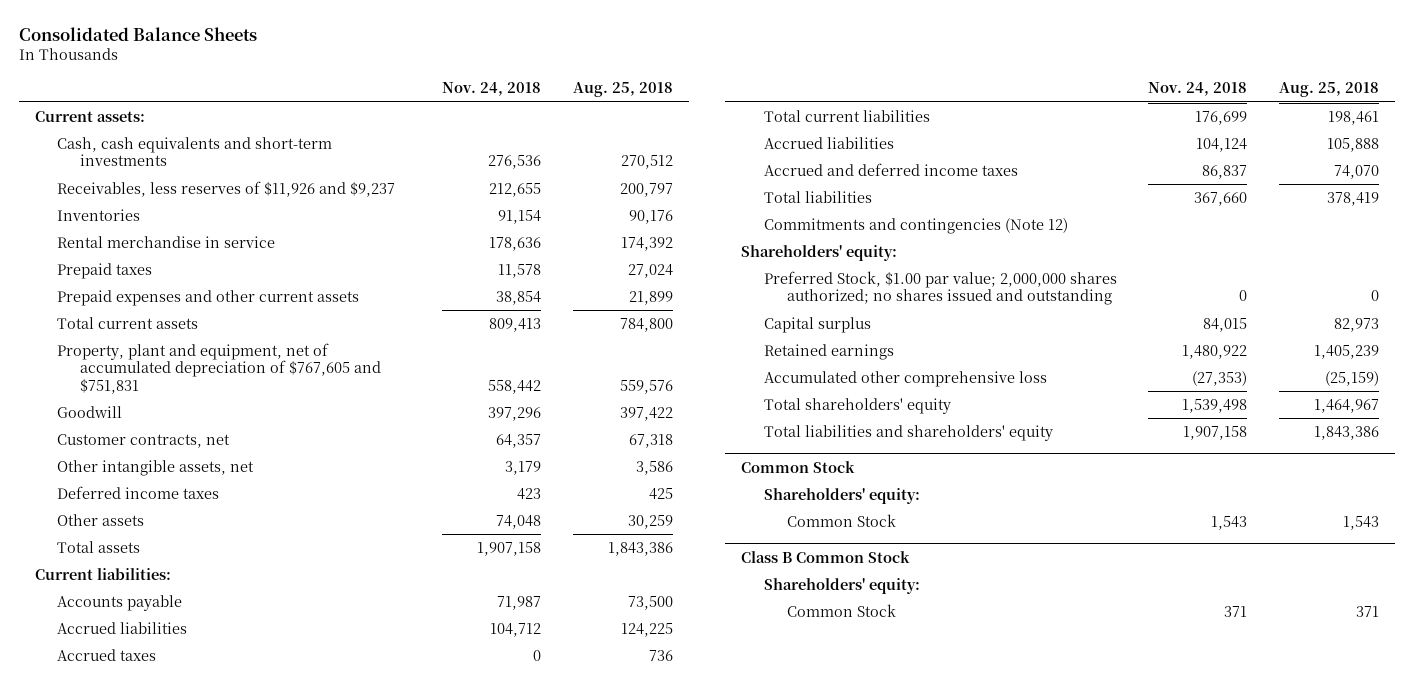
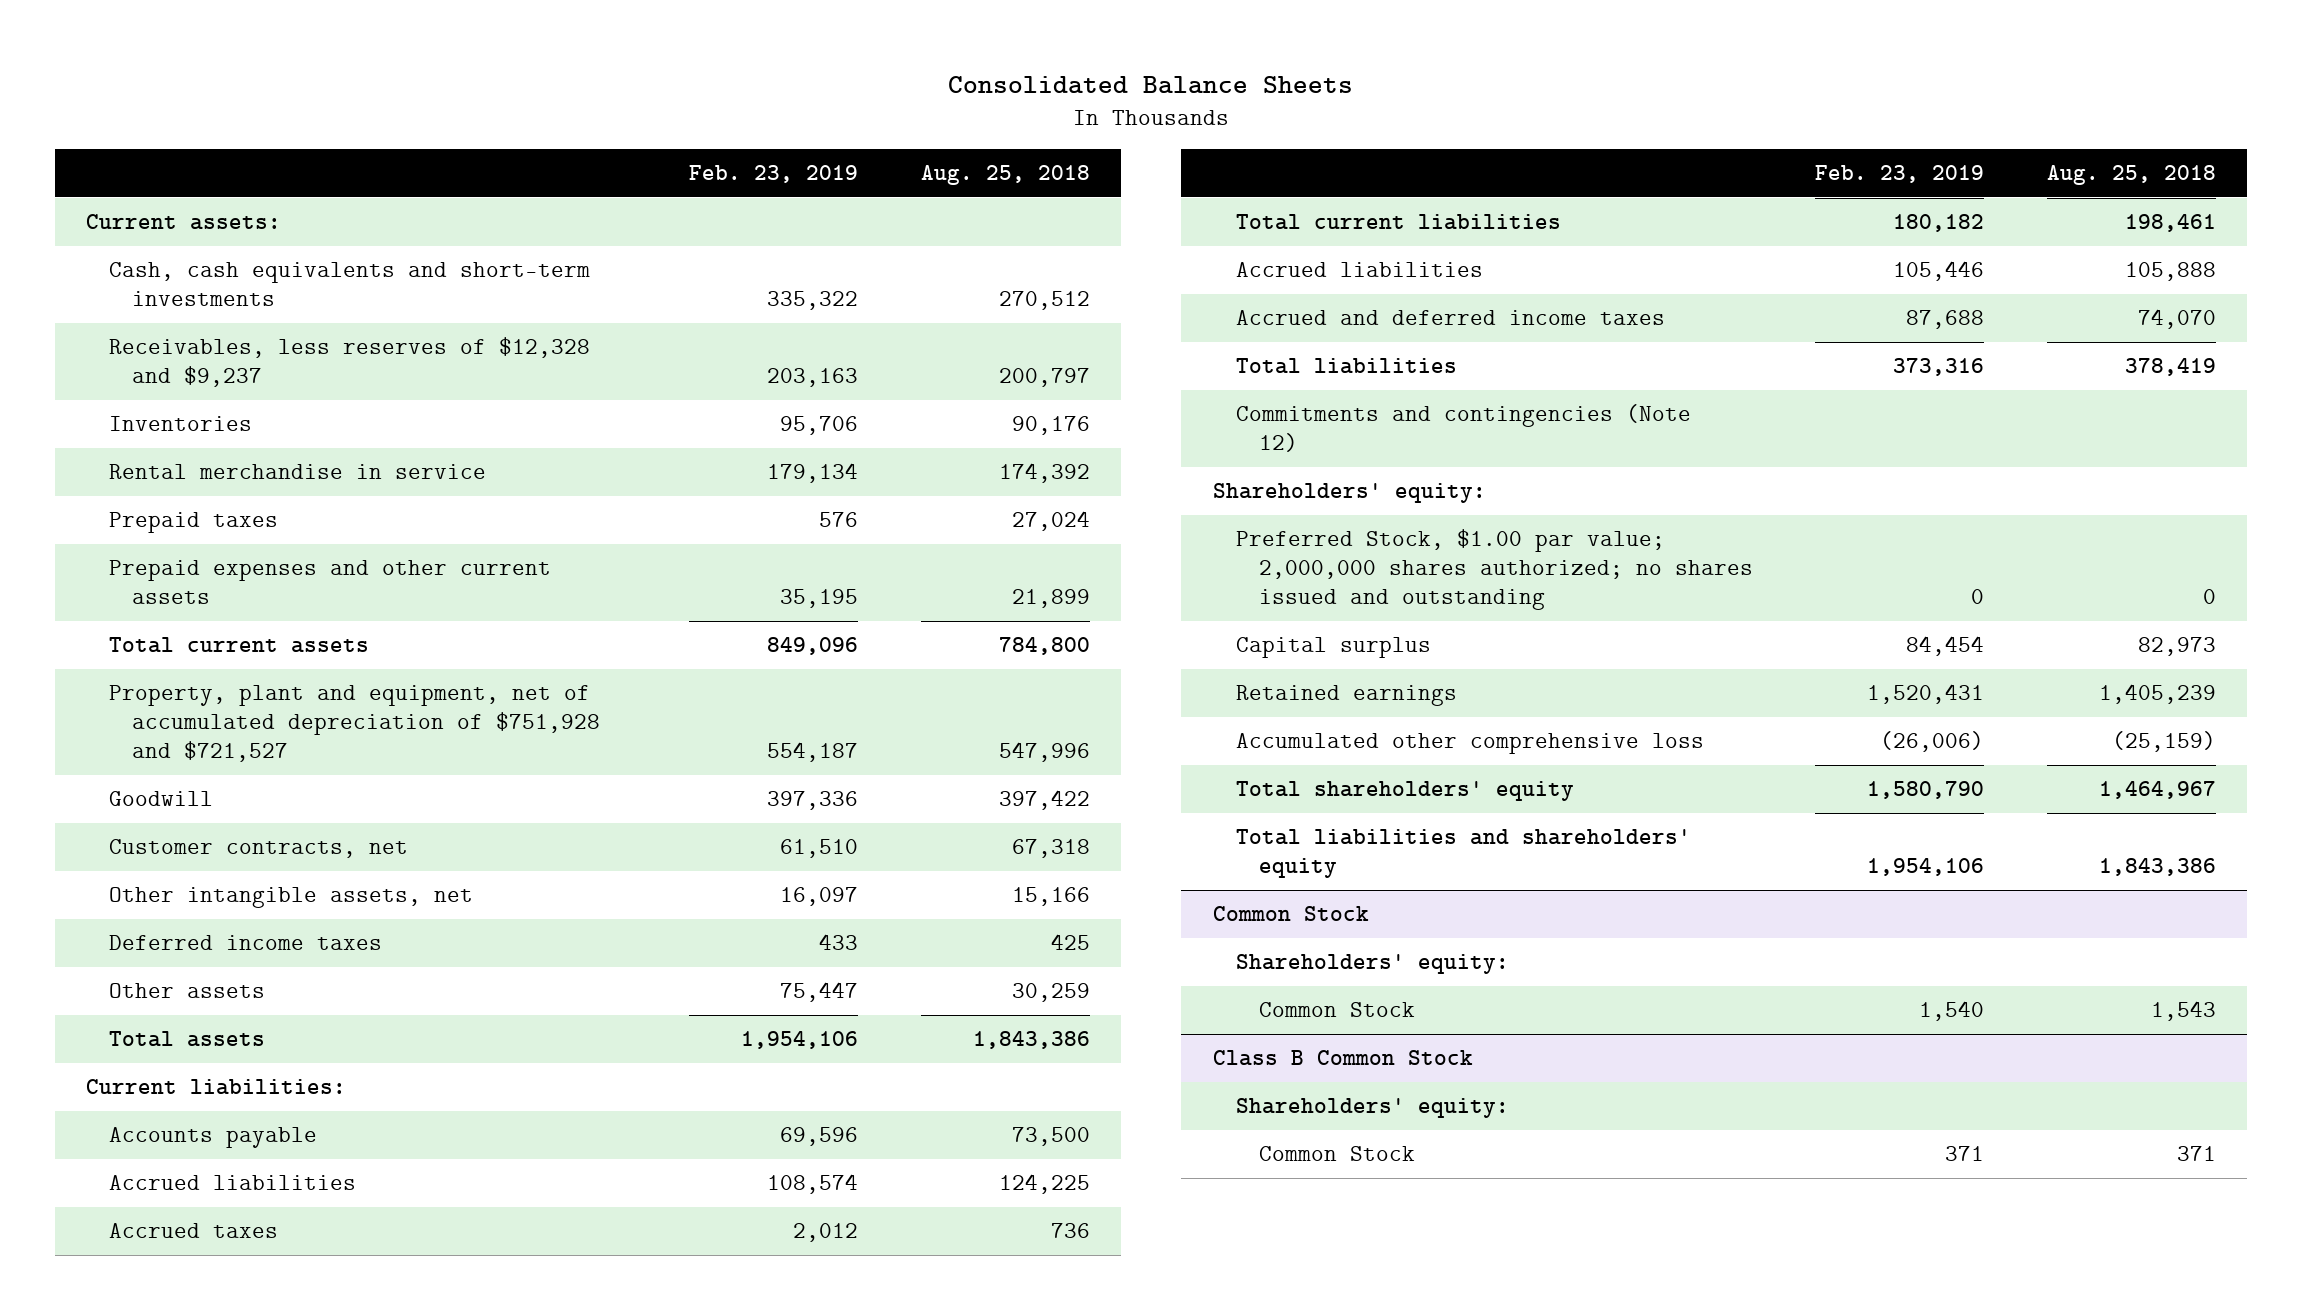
[442,82,542,97] Nov. 24, 2018 -> none
none -> [688,165,858,184] Feb. 23, 2019
[57,180,396,197] Receivables, less reserves of $11,926 and $9,237 -> [109,337,591,388] Receivables, less reserves of $12,328 and $9,237
[57,342,382,394] Property, plant and equipment, net of accumulated depreciation of $767,605 and $751,831 -> [109,685,601,763] Property, plant and equipment, net of accumulated depreciation of $751,928 and $721,527
[620,379,674,394] 559,576 -> [998,742,1090,763] 547,996
[636,460,674,475] 3,586 -> [1011,887,1090,907] 15,166

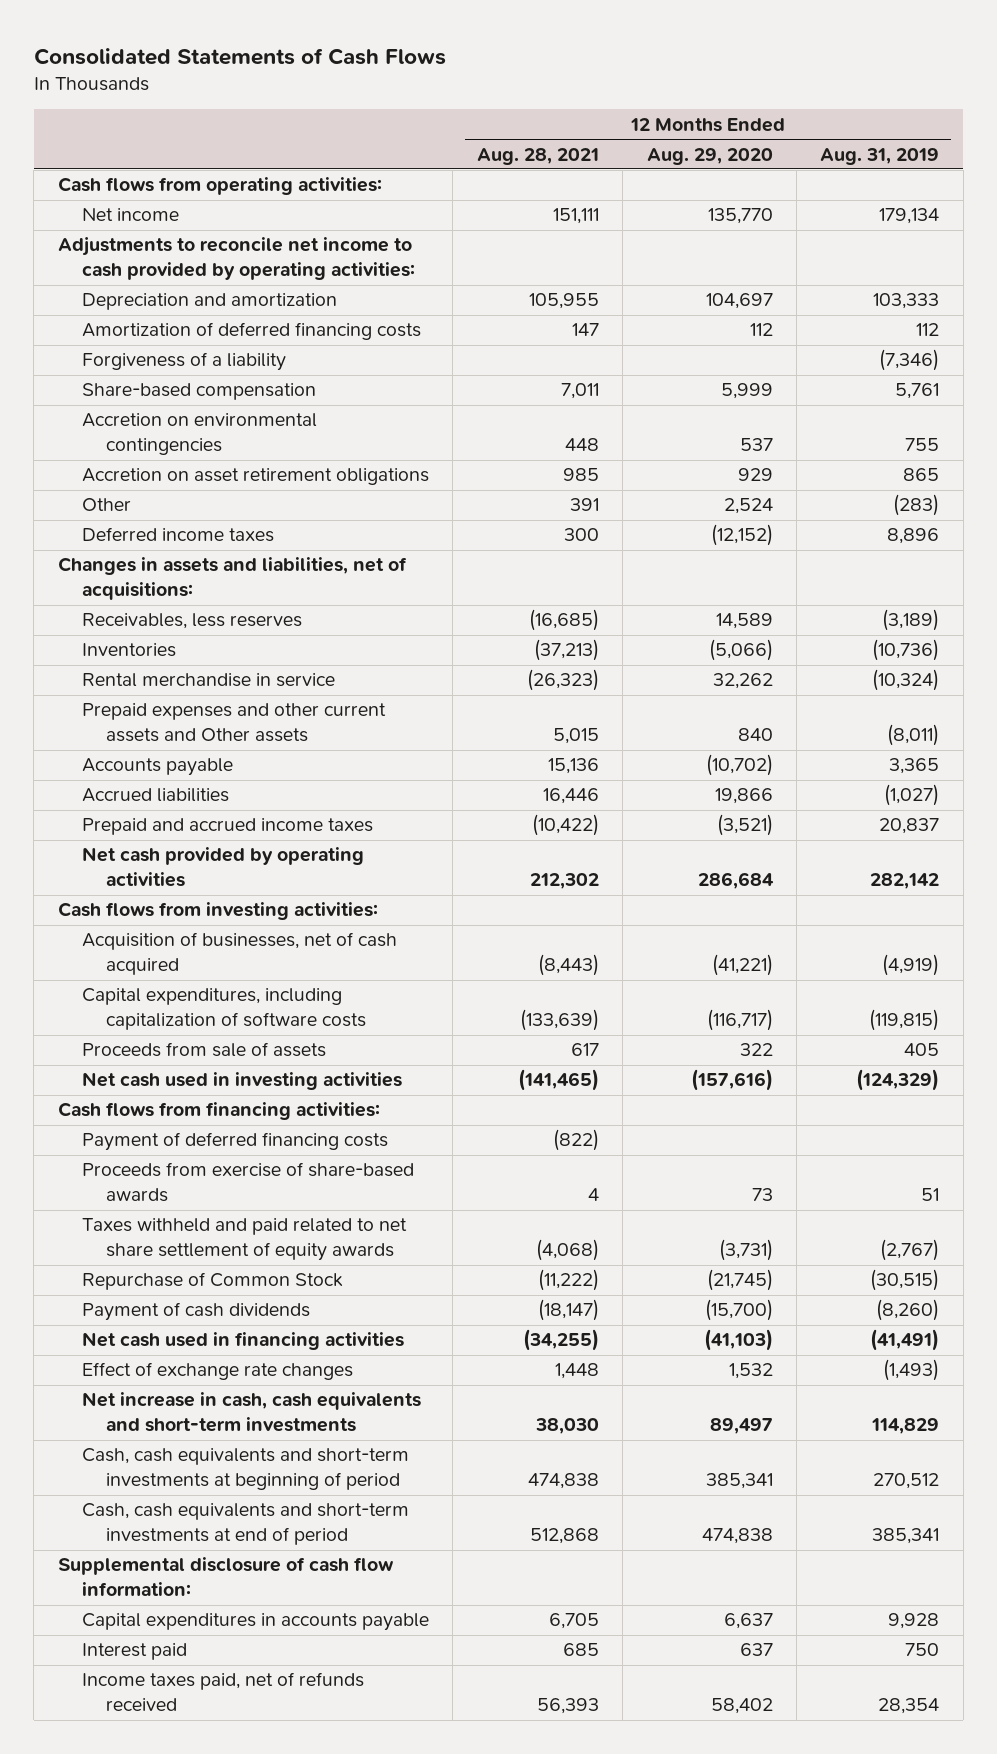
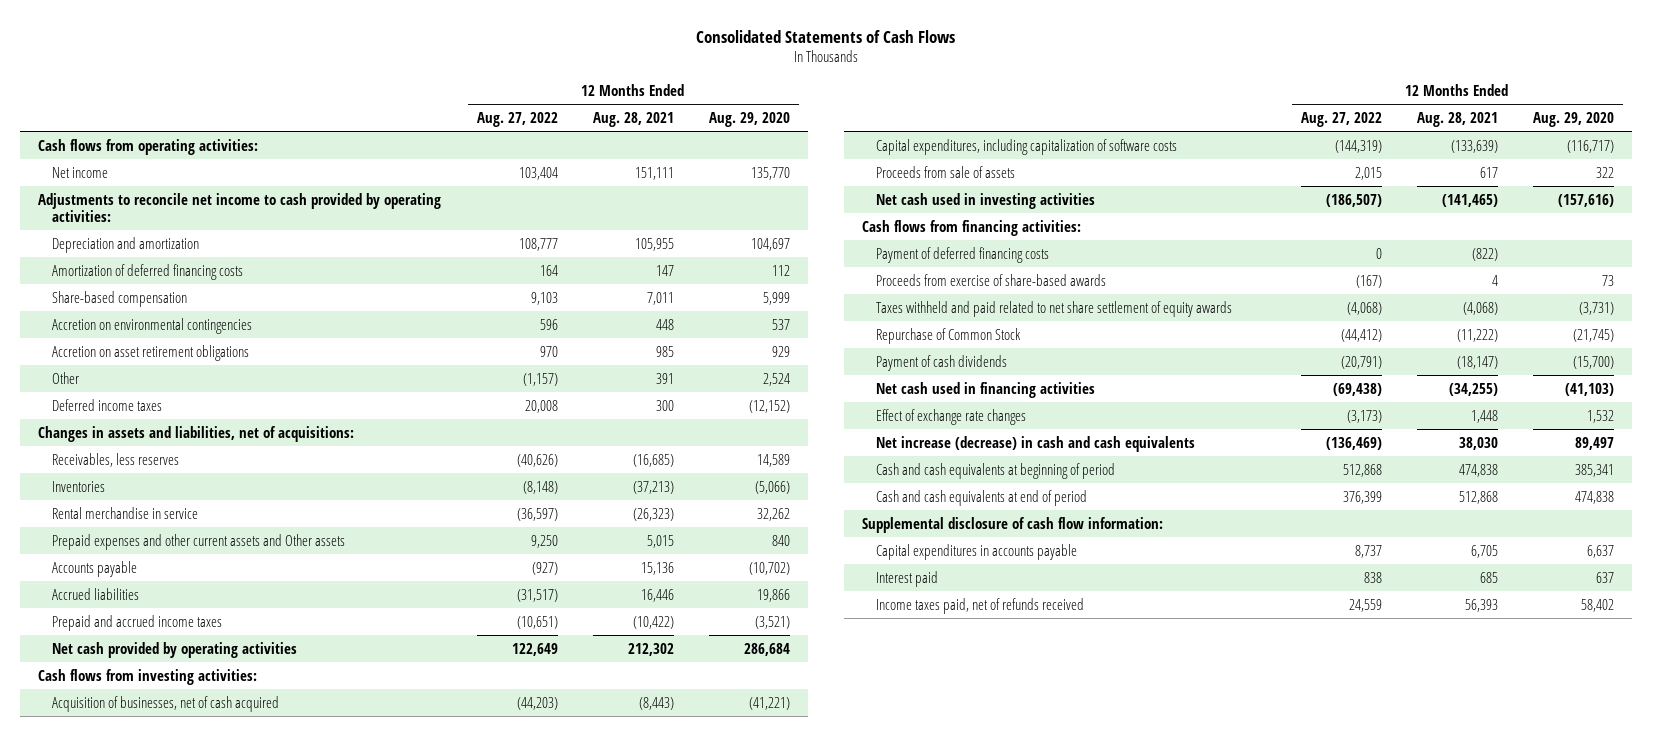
[820,147,940,165] Aug. 31, 2019 -> none
none -> [476,111,558,127] Aug. 27, 2022
[81,352,286,372] Forgiveness of a liability -> none
[81,1392,421,1433] Net increase in cash, cash equivalents and short-term investments -> [876,435,1196,452] Net increase (decrease) in cash and cash equivalents
[81,1448,409,1491] Cash, cash equivalents and short-term investments at beginning of period -> [876,462,1116,479] Cash and cash equivalents at beginning of period
[81,1503,409,1546] Cash, cash equivalents and short-term investments at end of period -> [876,489,1088,506] Cash and cash equivalents at end of period

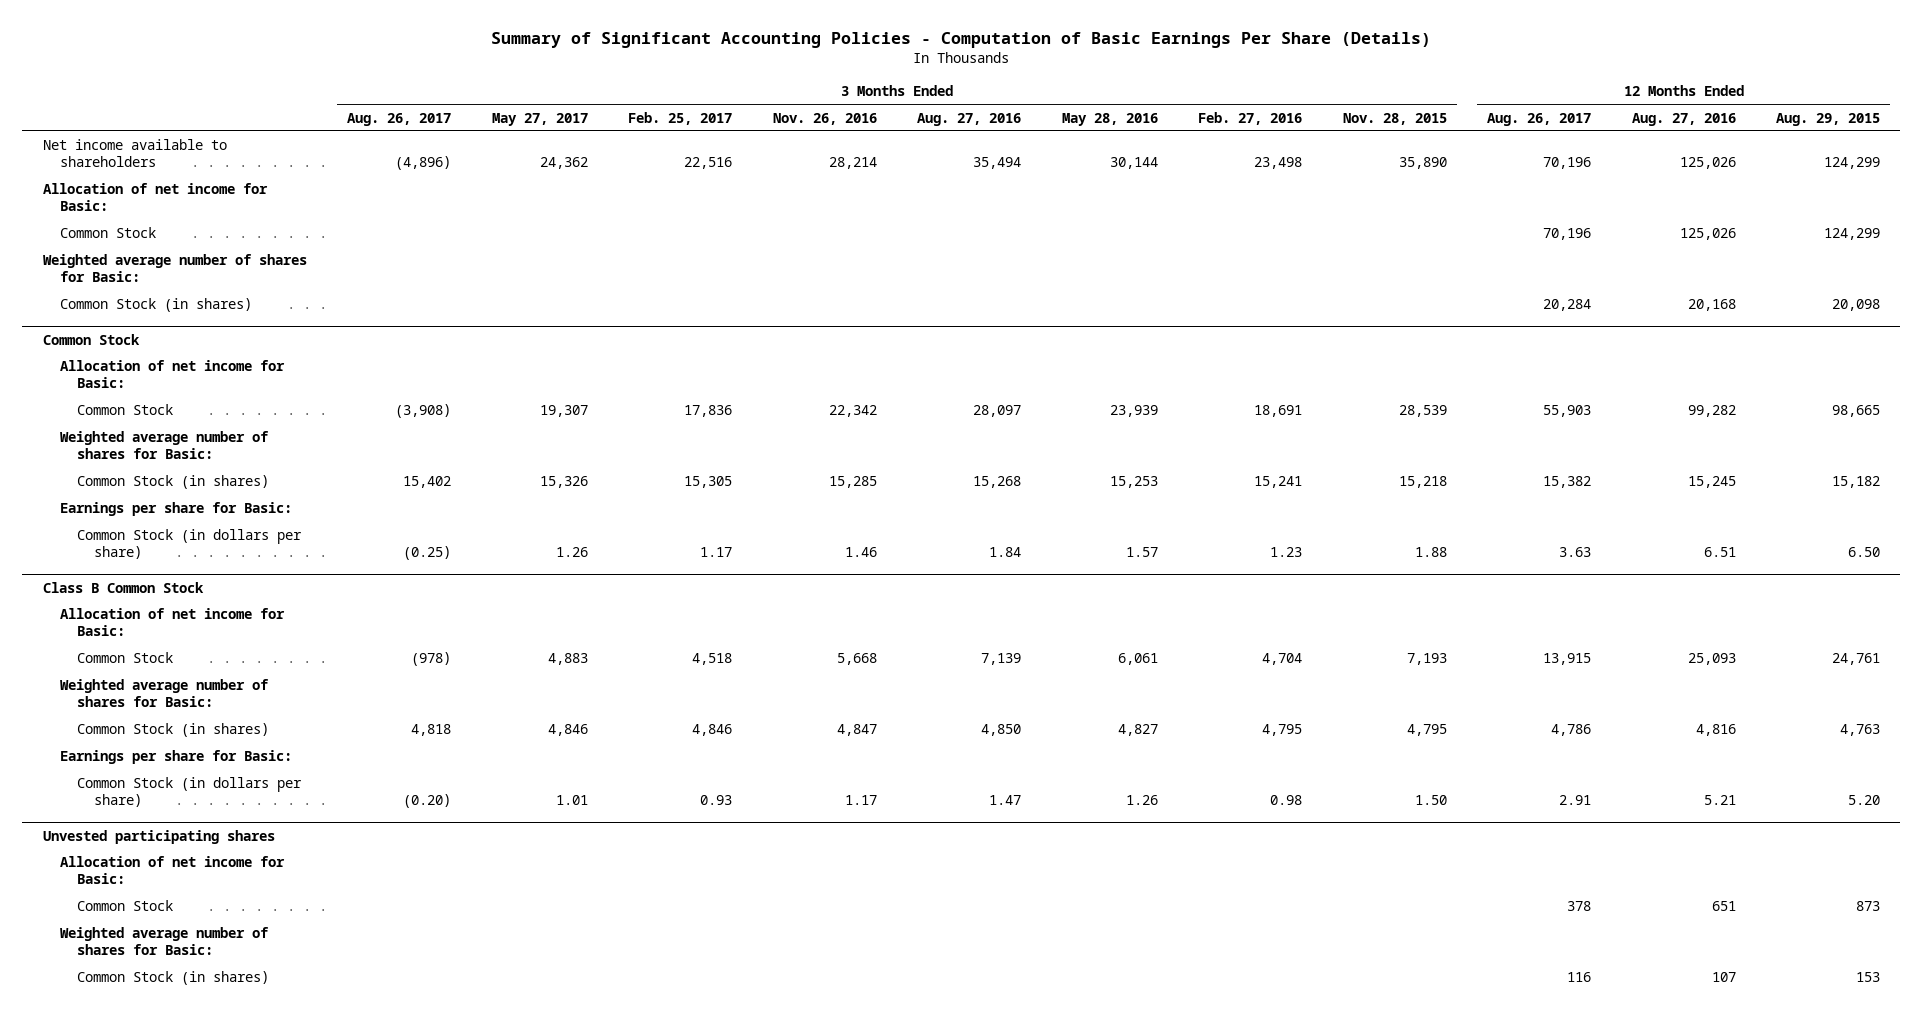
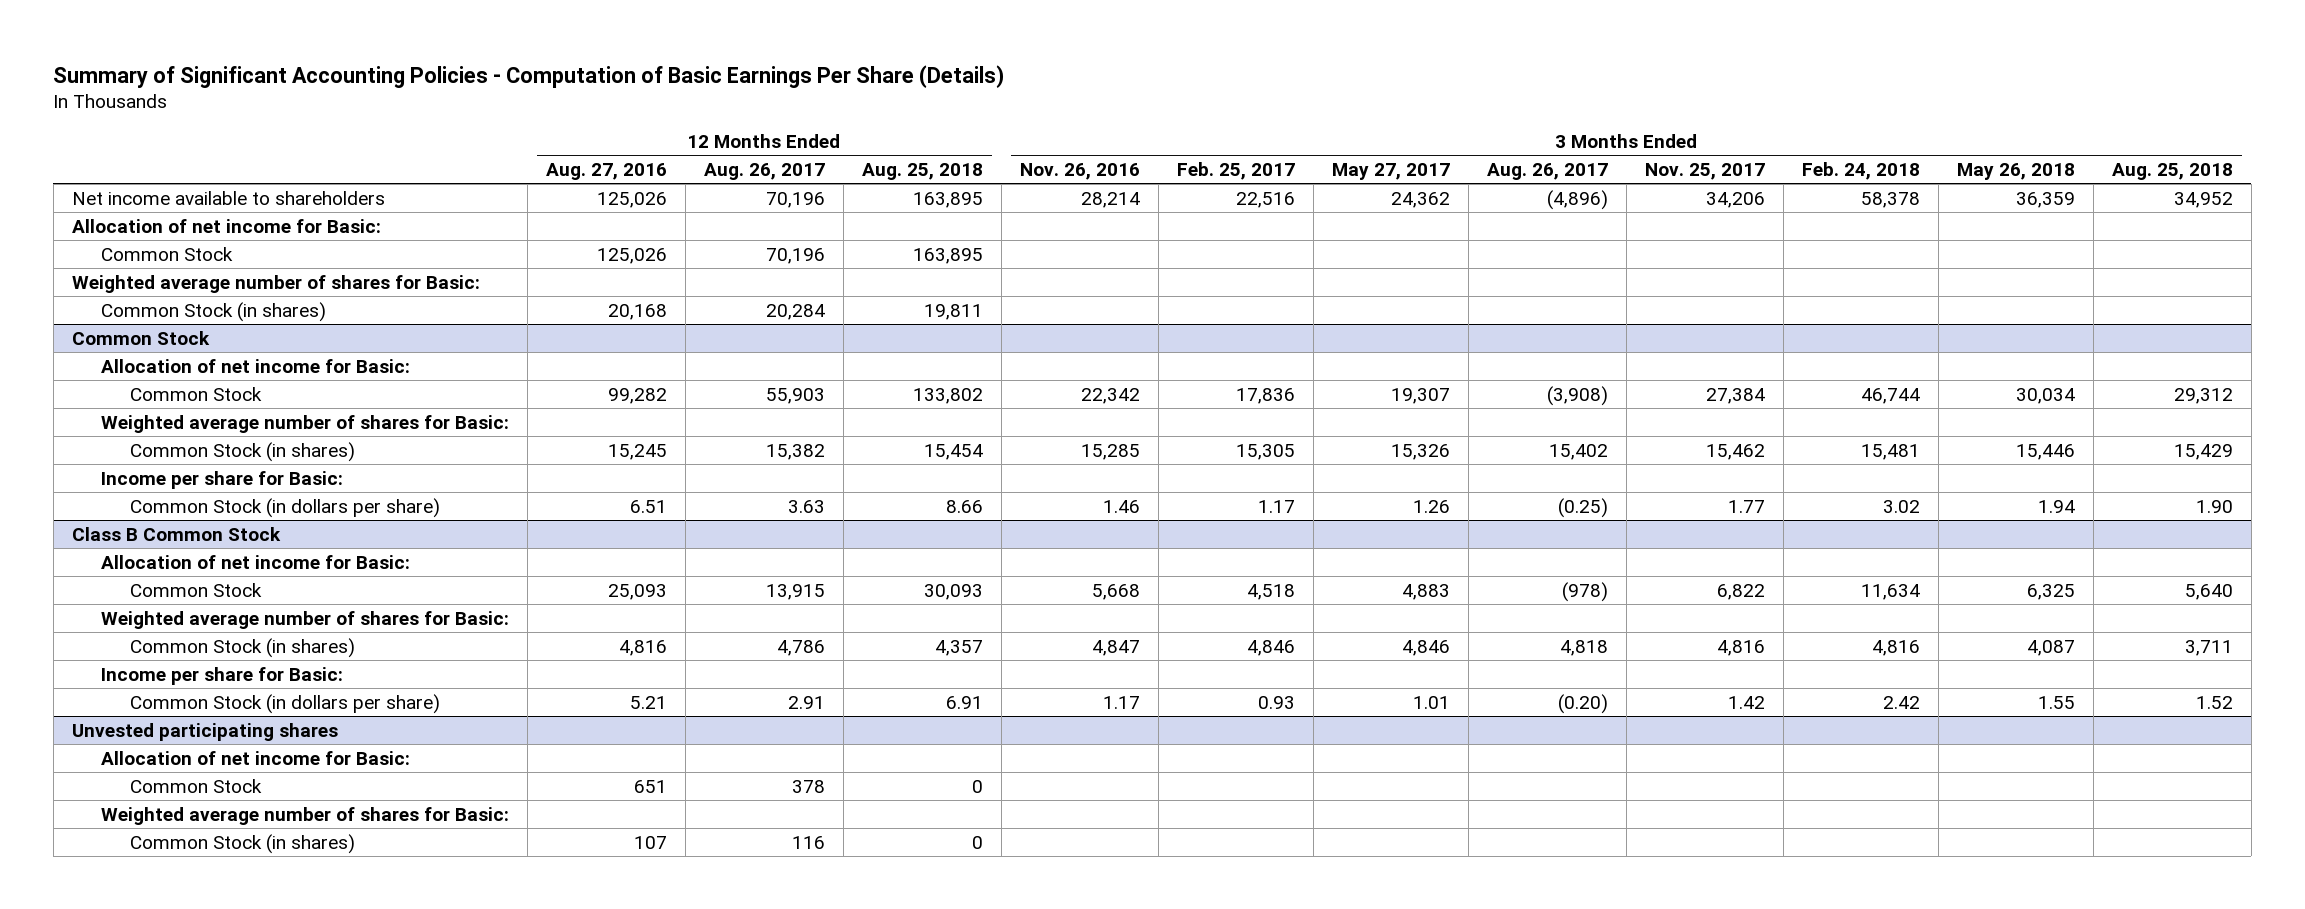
[917,112,1022,126] Aug. 27, 2016 -> none
[1061,112,1158,126] May 28, 2016 -> none
[1198,111,1303,125] Feb. 27, 2016 -> none
[1342,112,1447,125] Nov. 28, 2015 -> none
[1776,112,1881,126] Aug. 29, 2015 -> none
none -> [861,162,983,180] Aug. 25, 2018
none -> [1644,162,1765,180] Nov. 25, 2017
none -> [1801,161,1920,180] Feb. 24, 2018
none -> [1956,162,2075,180] May 26, 2018
none -> [2111,162,2233,180] Aug. 25, 2018
[59,502,292,517] Earnings per share for Basic: -> [100,470,343,489] Income per share for Basic:
[59,750,292,765] Earnings per share for Basic: -> [100,666,343,685] Income per share for Basic:

